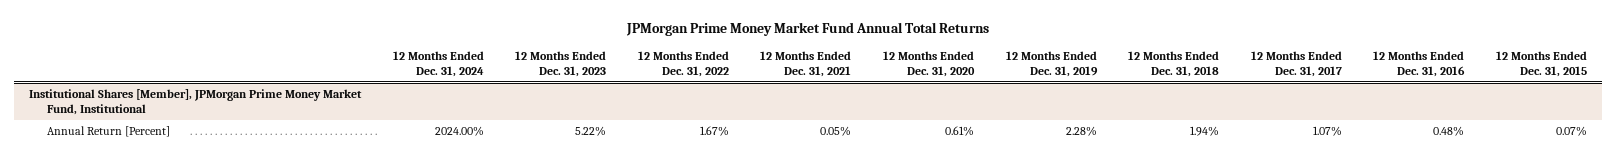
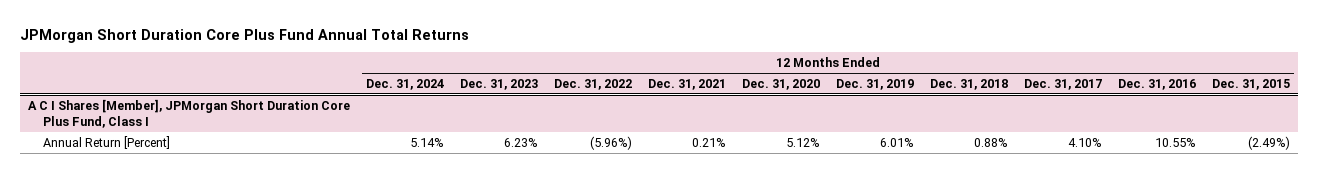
[625,21,989,36] JPMorgan Prime Money Market Fund Annual Total Returns -> [20,28,470,43] JPMorgan Short Duration Core Plus Fund Annual Total Returns
[29,89,363,115] Institutional Shares [Member], JPMorgan Prime Money Market Fund, Institutional -> none
none -> [28,98,351,128] A C I Shares [Member], JPMorgan Short Duration Core Plus Fund, Class I
[434,126,484,137] 2024.00% -> [410,137,445,147] 5.14%
[575,126,607,137] 5.22% -> [504,137,539,147] 6.23%
[699,126,729,137] 1.67% -> [590,135,633,150] (5.96%)
[820,126,852,137] 0.05% -> [692,137,727,147] 0.21%
[944,126,974,137] 0.61% -> [786,137,821,147] 5.12%
[1065,126,1097,137] 2.28% -> [880,137,915,147] 6.01%
[1190,126,1220,137] 1.94% -> [974,137,1009,147] 0.88%
[1312,126,1342,137] 1.07% -> [1068,137,1103,147] 4.10%
[1433,126,1465,137] 0.48% -> [1155,137,1197,147] 10.55%
[1555,126,1587,137] 0.07% -> [1247,135,1290,150] (2.49%)

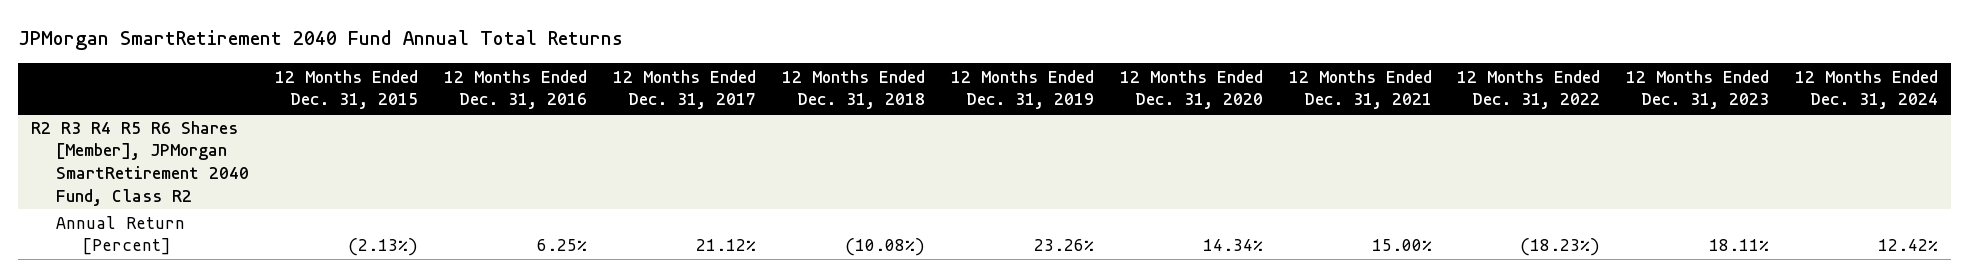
[20,28,470,43] JPMorgan Short Duration Core Plus Fund Annual Total Returns -> [18,30,624,51] JPMorgan SmartRetirement 2040 Fund Annual Total Returns
[28,98,351,128] A C I Shares [Member], JPMorgan Short Duration Core Plus Fund, Class I -> none
none -> [31,120,250,206] R2 R3 R4 R5 R6 Shares [Member], JPMorgan SmartRetirement 2040 Fund, Class R2
[410,137,445,147] 5.14% -> [1878,239,1939,252] 12.42%
[504,137,539,147] 6.23% -> [1709,239,1770,252] 18.11%
[590,135,633,150] (5.96%) -> [1520,238,1601,257] (18.23%)
[692,137,727,147] 0.21% -> [1371,239,1432,252] 15.00%
[786,137,821,147] 5.12% -> [1202,239,1263,252] 14.34%
[880,137,915,147] 6.01% -> [1033,239,1094,252] 23.26%
[974,137,1009,147] 0.88% -> [844,238,925,257] (10.08%)
[1068,137,1103,147] 4.10% -> [696,239,757,252] 21.12%
[1155,137,1197,147] 10.55% -> [537,239,588,252] 6.25%
[1247,135,1290,150] (2.49%) -> [348,238,419,257] (2.13%)

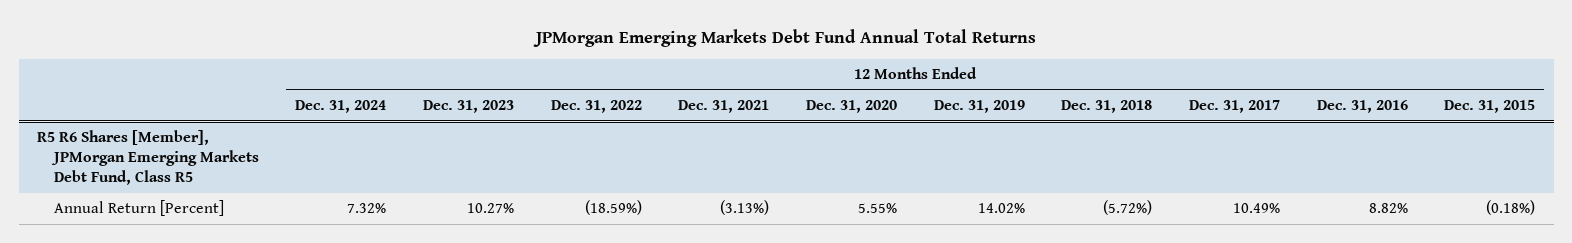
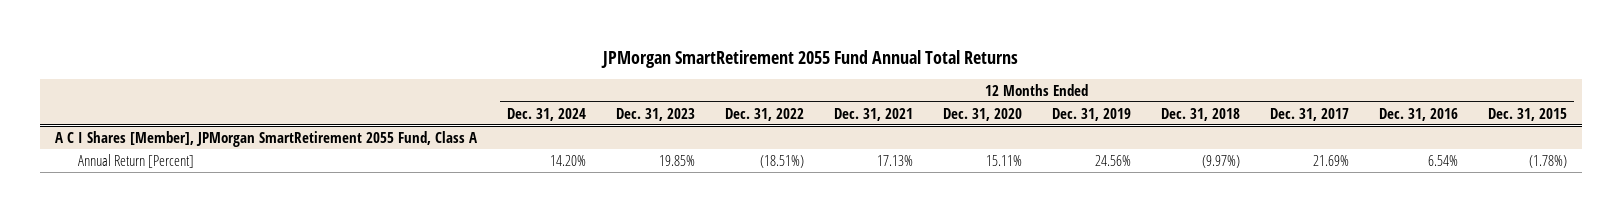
[533,29,1037,48] JPMorgan Emerging Markets Debt Fund Annual Total Returns -> [601,49,1019,68] JPMorgan SmartRetirement 2055 Fund Annual Total Returns
[37,130,259,186] R5 R6 Shares [Member], JPMorgan Emerging Markets Debt Fund, Class R5 -> none
none -> [55,130,479,147] A C I Shares [Member], JPMorgan SmartRetirement 2055 Fund, Class A
[347,203,387,214] 7.32% -> [550,154,587,166] 14.20%
[466,203,514,214] 10.27% -> [659,154,696,166] 19.85%
[584,200,642,216] (18.59%) -> [760,154,805,168] (18.51%)
[720,200,770,216] (3.13%) -> [877,154,914,166] 17.13%
[857,203,897,214] 5.55% -> [986,154,1023,166] 15.11%
[977,203,1025,214] 14.02% -> [1094,154,1131,166] 24.56%
[1103,200,1153,216] (5.72%) -> [1201,154,1240,168] (9.97%)
[1232,203,1280,214] 10.49% -> [1312,154,1349,166] 21.69%
[1368,203,1408,214] 8.82% -> [1427,154,1458,166] 6.54%
[1486,200,1536,216] (0.18%) -> [1528,154,1567,168] (1.78%)

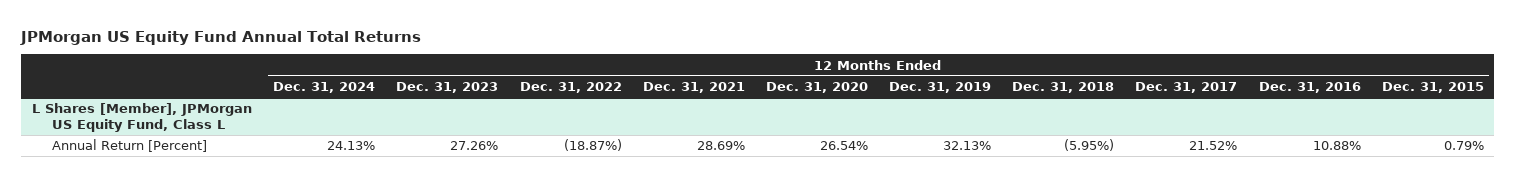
[601,49,1019,68] JPMorgan SmartRetirement 2055 Fund Annual Total Returns -> [20,30,422,45] JPMorgan US Equity Fund Annual Total Returns
[55,130,479,147] A C I Shares [Member], JPMorgan SmartRetirement 2055 Fund, Class A -> none
none -> [32,103,253,133] L Shares [Member], JPMorgan US Equity Fund, Class L
[550,154,587,166] 14.20% -> [327,141,376,151] 24.13%
[659,154,696,166] 19.85% -> [450,141,499,151] 27.26%
[760,154,805,168] (18.51%) -> [563,139,622,152] (18.87%)
[877,154,914,166] 17.13% -> [696,141,745,151] 28.69%
[986,154,1023,166] 15.11% -> [819,141,868,151] 26.54%
[1094,154,1131,166] 24.56% -> [943,141,992,151] 32.13%
[1201,154,1240,168] (9.97%) -> [1064,139,1115,152] (5.95%)
[1312,154,1349,166] 21.69% -> [1189,141,1238,151] 21.52%
[1427,154,1458,166] 6.54% -> [1312,141,1361,151] 10.88%
[1528,154,1567,168] (1.78%) -> [1443,141,1484,151] 0.79%

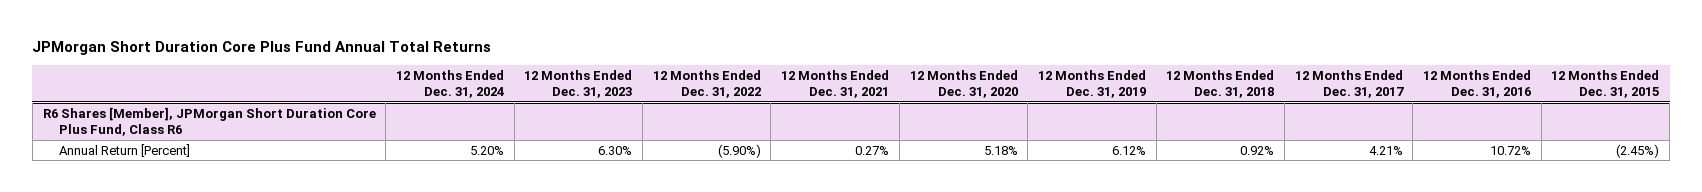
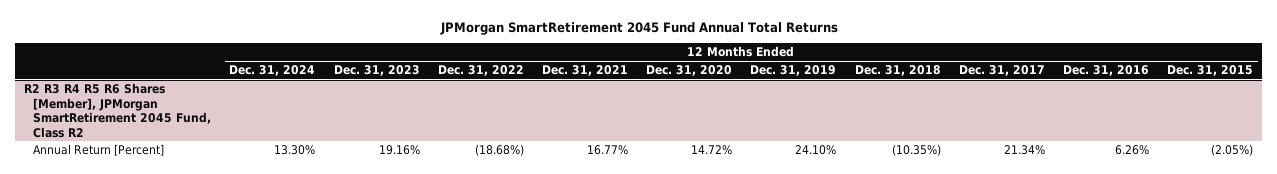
[32,41,492,56] JPMorgan Short Duration Core Plus Fund Annual Total Returns -> [439,22,838,36] JPMorgan SmartRetirement 2045 Fund Annual Total Returns
[42,106,376,136] R6 Shares [Member], JPMorgan Short Duration Core Plus Fund, Class R6 -> none
none -> [23,82,212,138] R2 R3 R4 R5 R6 Shares [Member], JPMorgan SmartRetirement 2045 Fund, Class R2
[469,145,504,155] 5.20% -> [274,144,316,155] 13.30%
[598,145,633,155] 6.30% -> [378,144,420,155] 19.16%
[717,143,761,158] (5.90%) -> [474,143,524,156] (18.68%)
[855,145,890,155] 0.27% -> [586,144,628,155] 16.77%
[983,145,1018,155] 5.18% -> [691,144,733,155] 14.72%
[1111,145,1146,155] 6.12% -> [795,144,837,155] 24.10%
[1240,145,1275,155] 0.92% -> [891,143,941,156] (10.35%)
[1368,145,1403,155] 4.21% -> [1003,144,1045,155] 21.34%
[1490,145,1532,155] 10.72% -> [1115,144,1150,155] 6.26%
[1616,143,1660,158] (2.45%) -> [1211,143,1254,156] (2.05%)

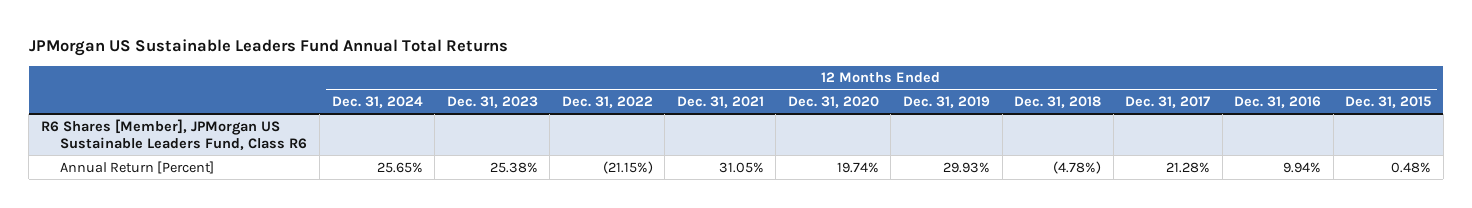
[439,22,838,36] JPMorgan SmartRetirement 2045 Fund Annual Total Returns -> [28,39,508,57] JPMorgan US Sustainable Leaders Fund Annual Total Returns
[23,82,212,138] R2 R3 R4 R5 R6 Shares [Member], JPMorgan SmartRetirement 2045 Fund, Class R2 -> none
none -> [40,118,308,150] R6 Shares [Member], JPMorgan US Sustainable Leaders Fund, Class R6
[274,144,316,155] 13.30% -> [376,161,423,173] 25.65%
[378,144,420,155] 19.16% -> [489,161,538,173] 25.38%
[474,143,524,156] (18.68%) -> [602,160,653,174] (21.15%)
[586,144,628,155] 16.77% -> [718,161,764,173] 31.05%
[691,144,733,155] 14.72% -> [836,161,879,173] 19.74%
[795,144,837,155] 24.10% -> [943,161,991,173] 29.93%
[891,143,941,156] (10.35%) -> [1053,160,1102,174] (4.78%)
[1003,144,1045,155] 21.34% -> [1166,161,1211,173] 21.28%
[1115,144,1150,155] 6.26% -> [1283,161,1322,173] 9.94%
[1211,143,1254,156] (2.05%) -> [1391,161,1432,173] 0.48%

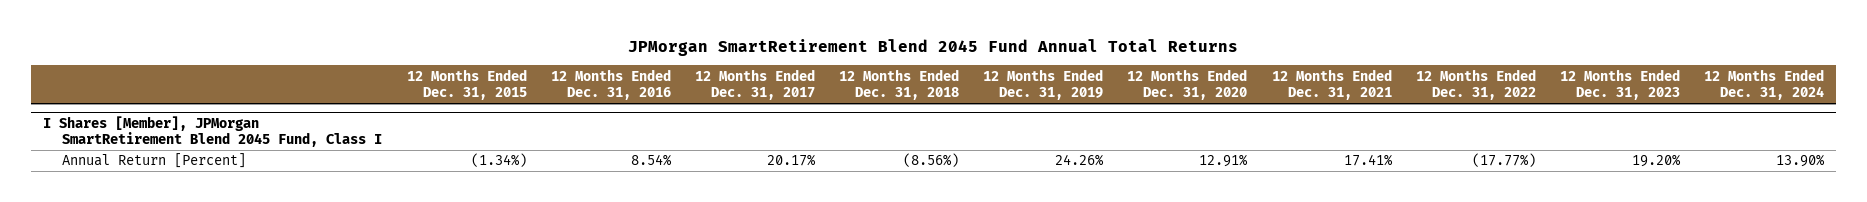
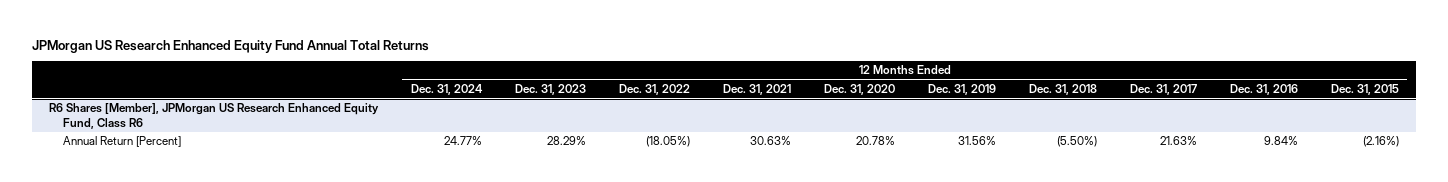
[628,38,1239,56] JPMorgan SmartRetirement Blend 2045 Fund Annual Total Returns -> [32,39,430,53] JPMorgan US Research Enhanced Equity Fund Annual Total Returns
[42,115,383,148] I Shares [Member], JPMorgan SmartRetirement Blend 2045 Fund, Class I -> none
none -> [48,103,379,129] R6 Shares [Member], JPMorgan US Research Enhanced Equity Fund, Class R6
[470,153,527,168] (1.34%) -> [1363,136,1400,148] (2.16%)
[630,154,672,167] 8.54% -> [1264,136,1299,146] 9.84%
[766,154,816,167] 20.17% -> [1160,136,1198,146] 21.63%
[903,153,960,168] (8.56%) -> [1056,136,1097,148] (5.50%)
[1055,154,1105,167] 24.26% -> [957,136,996,146] 31.56%
[1199,154,1249,168] 12.91% -> [855,136,895,146] 20.78%
[1343,154,1393,167] 17.41% -> [749,136,791,146] 30.63%
[1471,153,1536,168] (17.77%) -> [645,136,690,148] (18.05%)
[1631,154,1681,168] 19.20% -> [546,136,586,146] 28.29%
[1775,154,1825,168] 13.90% -> [443,136,482,146] 24.77%

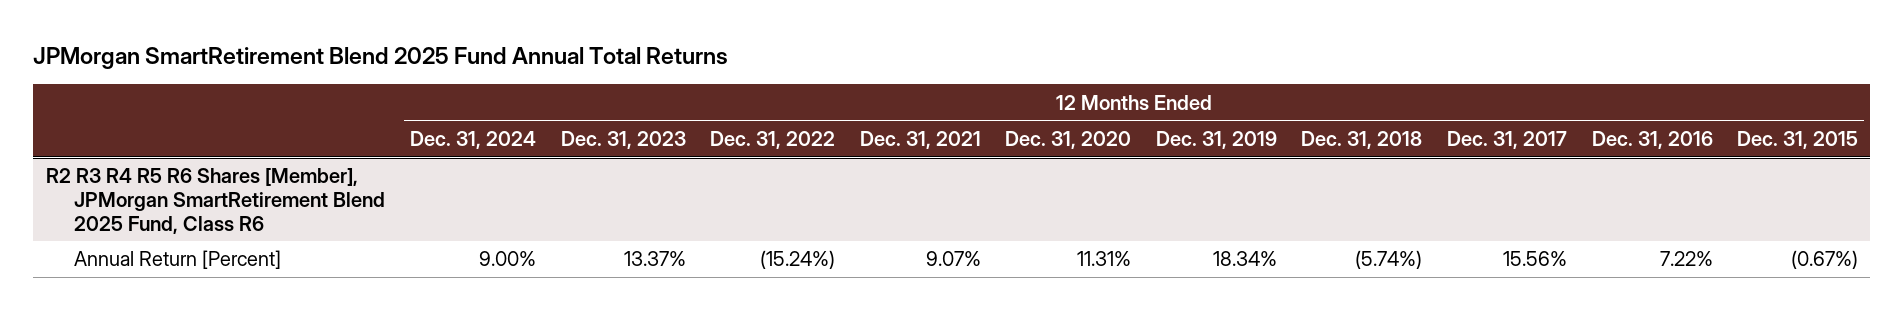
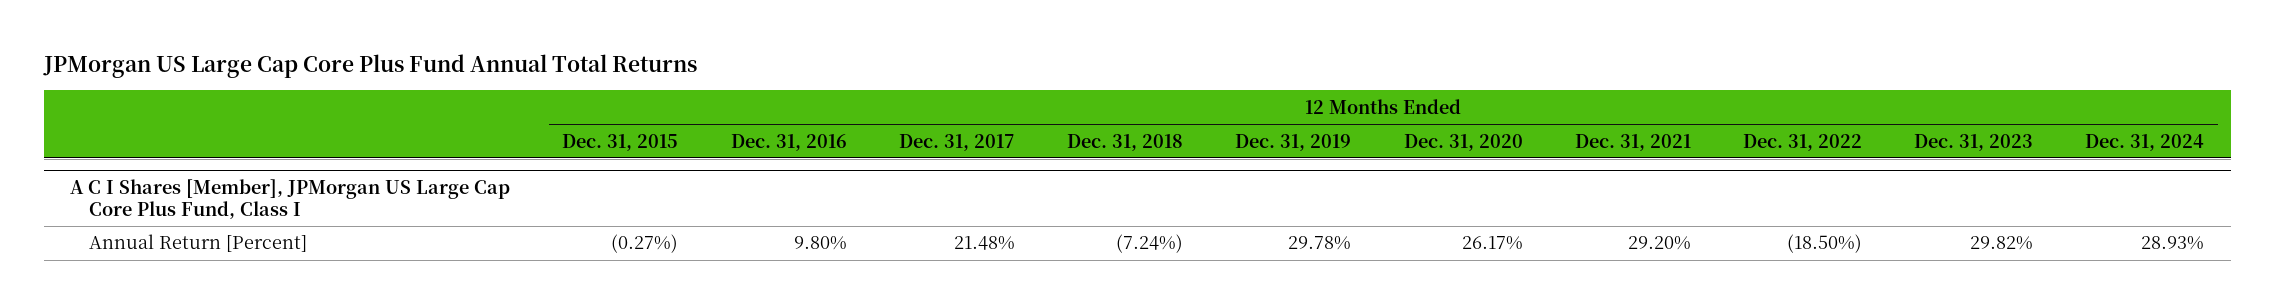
[33,47,729,70] JPMorgan SmartRetirement Blend 2025 Fund Annual Total Returns -> [43,54,698,79] JPMorgan US Large Cap Core Plus Fund Annual Total Returns
[45,168,386,234] R2 R3 R4 R5 R6 Shares [Member], JPMorgan SmartRetirement Blend 2025 Fund, Class R6 -> none
none -> [70,178,511,219] A C I Shares [Member], JPMorgan US Large Cap Core Plus Fund, Class I
[479,251,537,267] 9.00% -> [2141,236,2205,251] 28.93%
[623,251,686,267] 13.37% -> [1970,236,2034,251] 29.82%
[760,250,836,270] (15.24%) -> [1787,234,1863,254] (18.50%)
[925,251,981,267] 9.07% -> [1627,236,1691,251] 29.20%
[1077,251,1132,267] 11.31% -> [1461,236,1523,251] 26.17%
[1212,251,1277,267] 18.34% -> [1288,236,1352,251] 29.78%
[1355,250,1423,270] (5.74%) -> [1116,234,1184,254] (7.24%)
[1502,251,1567,267] 15.56% -> [953,236,1015,251] 21.48%
[1659,251,1713,267] 7.22% -> [793,236,847,251] 9.80%
[1791,250,1859,270] (0.67%) -> [611,234,679,254] (0.27%)

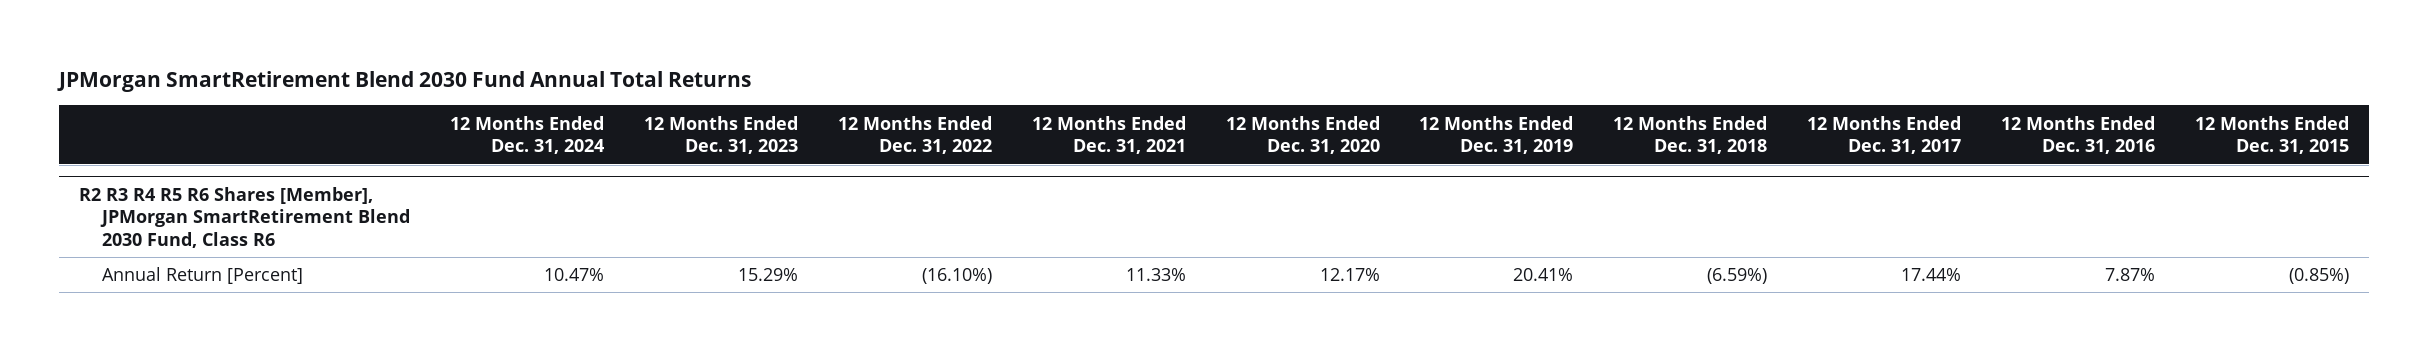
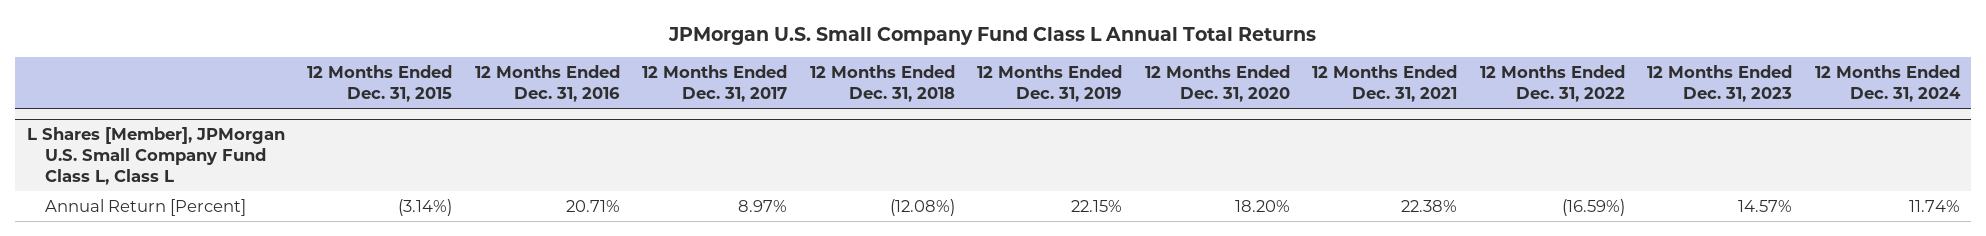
[56,71,751,93] JPMorgan SmartRetirement Blend 2030 Fund Annual Total Returns -> [668,26,1317,45] JPMorgan U.S. Small Company Fund Class L Annual Total Returns
[78,186,411,249] R2 R3 R4 R5 R6 Shares [Member], JPMorgan SmartRetirement Blend 2030 Fund, Class R6 -> none
none -> [26,127,285,185] L Shares [Member], JPMorgan U.S. Small Company Fund Class L, Class L
[544,268,605,282] 10.47% -> [1908,199,1960,212] 11.74%
[737,268,798,282] 15.29% -> [1738,199,1793,212] 14.57%
[921,268,992,285] (16.10%) -> [1561,198,1625,216] (16.59%)
[1125,268,1186,282] 11.33% -> [1401,199,1458,212] 22.38%
[1319,268,1380,282] 12.17% -> [1234,199,1290,212] 18.20%
[1513,268,1574,282] 20.41% -> [1071,199,1123,212] 22.15%
[1707,268,1768,285] (6.59%) -> [889,198,955,216] (12.08%)
[1901,268,1962,282] 17.44% -> [738,199,788,212] 8.97%
[2104,268,2155,282] 7.87% -> [565,199,620,212] 20.71%
[2288,268,2349,285] (0.85%) -> [398,198,453,216] (3.14%)

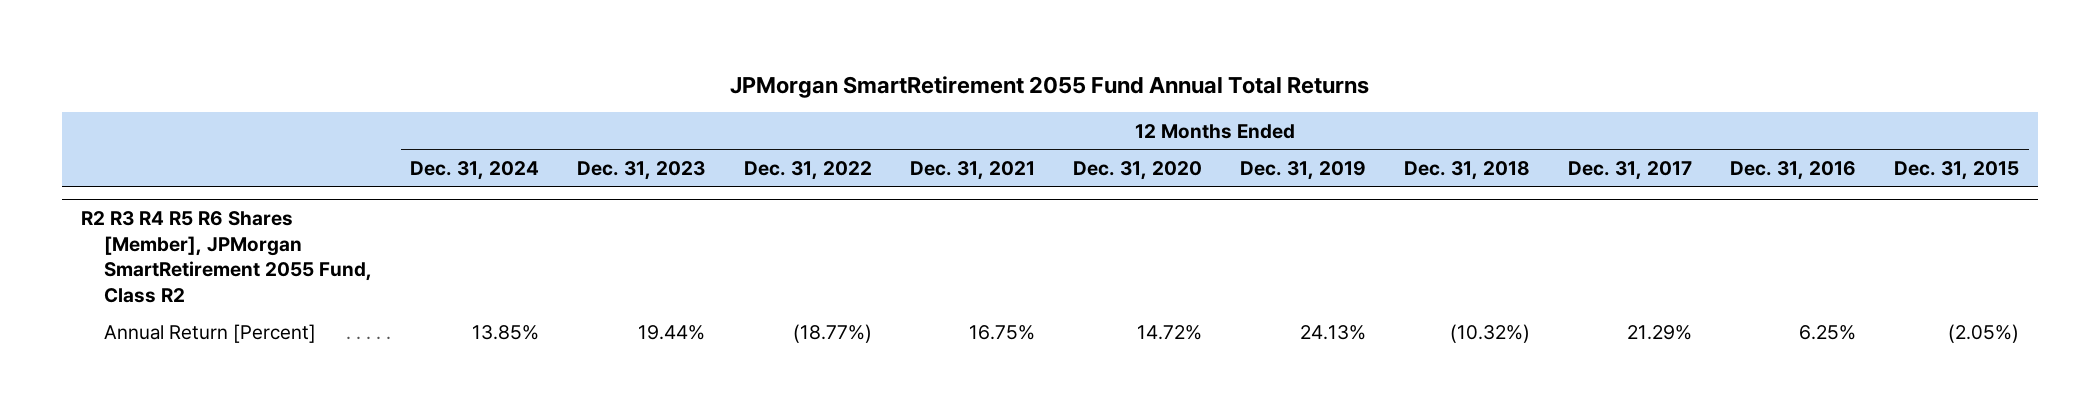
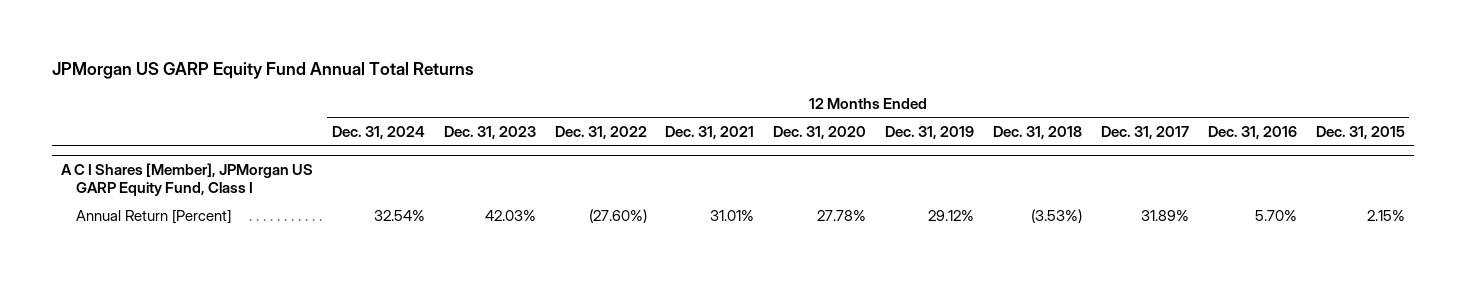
[730,75,1370,98] JPMorgan SmartRetirement 2055 Fund Annual Total Returns -> [51,61,474,79] JPMorgan US GARP Equity Fund Annual Total Returns
[81,211,373,303] R2 R3 R4 R5 R6 Shares [Member], JPMorgan SmartRetirement 2055 Fund, Class R2 -> none
none -> [61,163,314,197] A C I Shares [Member], JPMorgan US GARP Equity Fund, Class I
[472,324,540,340] 13.85% -> [373,210,425,222] 32.54%
[638,324,706,340] 19.44% -> [484,210,536,222] 42.03%
[792,323,872,343] (18.77%) -> [588,209,647,224] (27.60%)
[968,324,1035,340] 16.75% -> [710,210,755,222] 31.01%
[1136,324,1202,340] 14.72% -> [817,210,867,222] 27.78%
[1299,324,1366,340] 24.13% -> [928,210,975,222] 29.12%
[1449,323,1530,343] (10.32%) -> [1031,209,1083,224] (3.53%)
[1627,324,1693,340] 21.29% -> [1140,210,1189,222] 31.89%
[1799,324,1857,340] 6.25% -> [1254,210,1297,222] 5.70%
[1948,323,2020,343] (2.05%) -> [1366,210,1405,222] 2.15%

